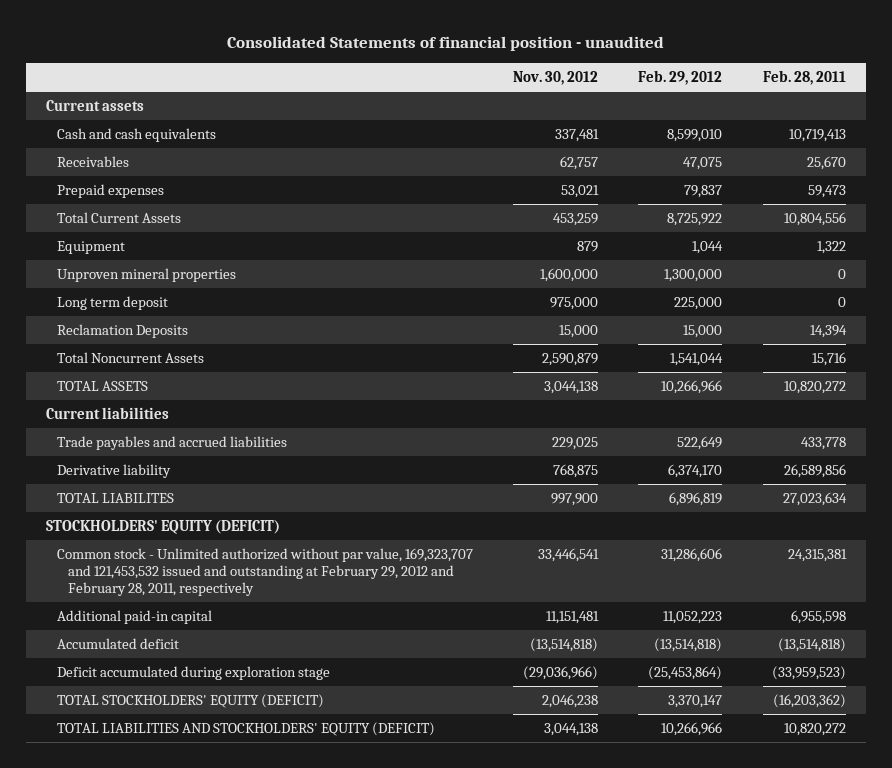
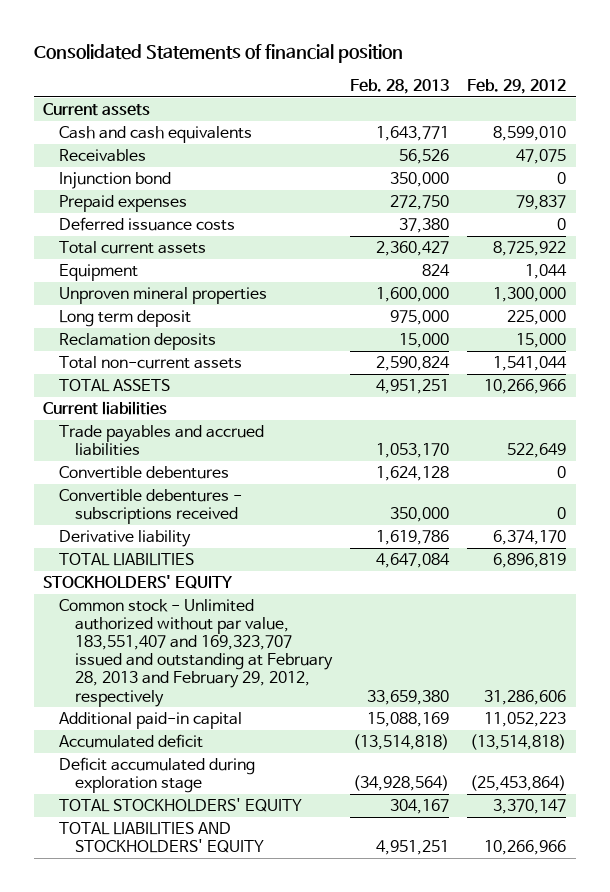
[226,36,664,52] Consolidated Statements of financial position - unaudited -> [34,44,404,64] Consolidated Statements of financial position
[513,71,599,86] Nov. 30, 2012 -> none
[762,70,846,86] Feb. 28, 2011 -> none
none -> [350,78,450,94] Feb. 28, 2013
none -> [59,172,172,190] Injunction bond
none -> [59,217,236,232] Deferred issuance costs
[56,212,181,224] Total Current Assets -> [59,241,207,255] Total current assets
[56,324,188,339] Reclamation Deposits -> [59,333,217,351] Reclamation deposits
[56,352,204,364] Total Noncurrent Assets -> [59,356,243,370] Total non-current assets
none -> [59,466,230,480] Convertible debentures
none -> [59,489,243,525] Convertible debentures - subscriptions received
[56,493,174,504] TOTAL LIABILITES -> [59,553,195,567] TOTAL LIABILITIES
[45,520,280,535] STOCKHOLDERS' EQUITY (DEFICIT) -> [43,575,234,590] STOCKHOLDERS' EQUITY
[56,548,473,596] Common stock - Unlimited authorized without par value, 169,323,707 and 121,453,532 issued and outstanding at February 29, 2012 and February 28, 2011, respectively -> [59,599,333,707] Common stock - Unlimited authorized without par value, 183,551,407 and 169,323,707 issued and outstanding at February 28, 2013 and February 29, 2012, respectively
[56,694,324,709] TOTAL STOCKHOLDERS' EQUITY (DEFICIT) -> [59,798,303,813] TOTAL STOCKHOLDERS' EQUITY
[56,722,435,737] TOTAL LIABILITIES AND STOCKHOLDERS' EQUITY (DEFICIT) -> [59,822,264,854] TOTAL LIABILITIES AND STOCKHOLDERS' EQUITY

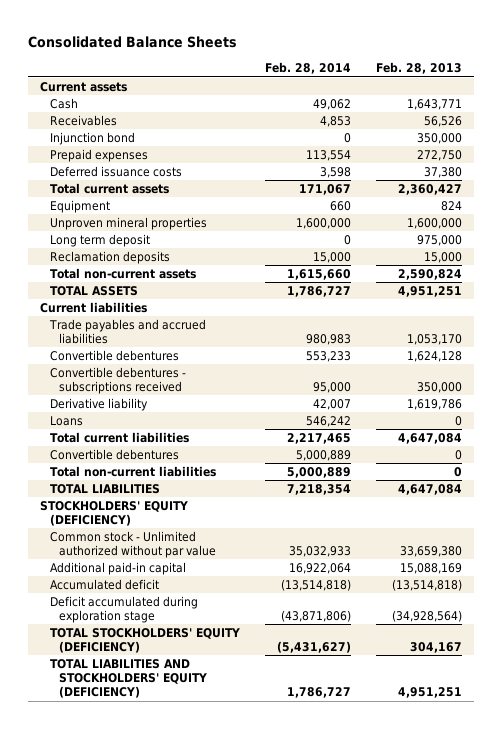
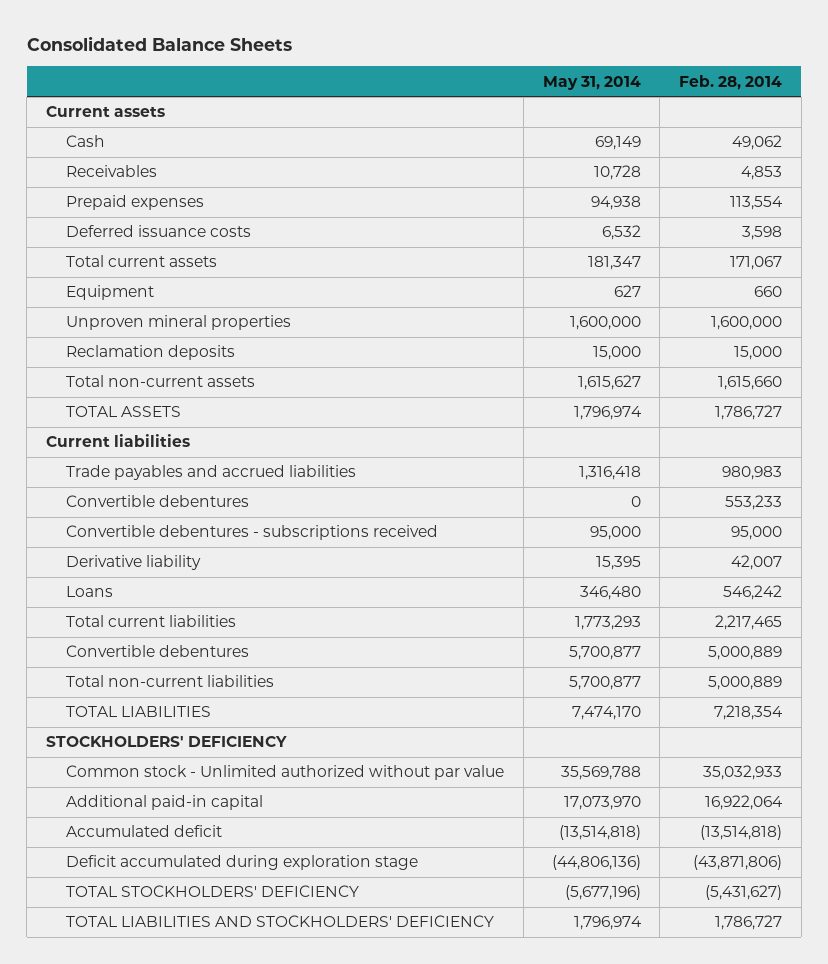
[375,62,462,75] Feb. 28, 2013 -> none
none -> [542,75,641,90] May 31, 2014
[49,132,135,146] Injunction bond -> none
[49,234,150,248] Long term deposit -> none
[40,501,189,527] STOCKHOLDERS' EQUITY (DEFICIENCY) -> [46,736,288,748] STOCKHOLDERS' DEFICIENCY
[49,628,240,654] TOTAL STOCKHOLDERS' EQUITY (DEFICIENCY) -> [66,885,360,898] TOTAL STOCKHOLDERS' DEFICIENCY
[49,659,208,699] TOTAL LIABILITIES AND STOCKHOLDERS' EQUITY (DEFICIENCY) -> [66,915,495,928] TOTAL LIABILITIES AND STOCKHOLDERS' DEFICIENCY

